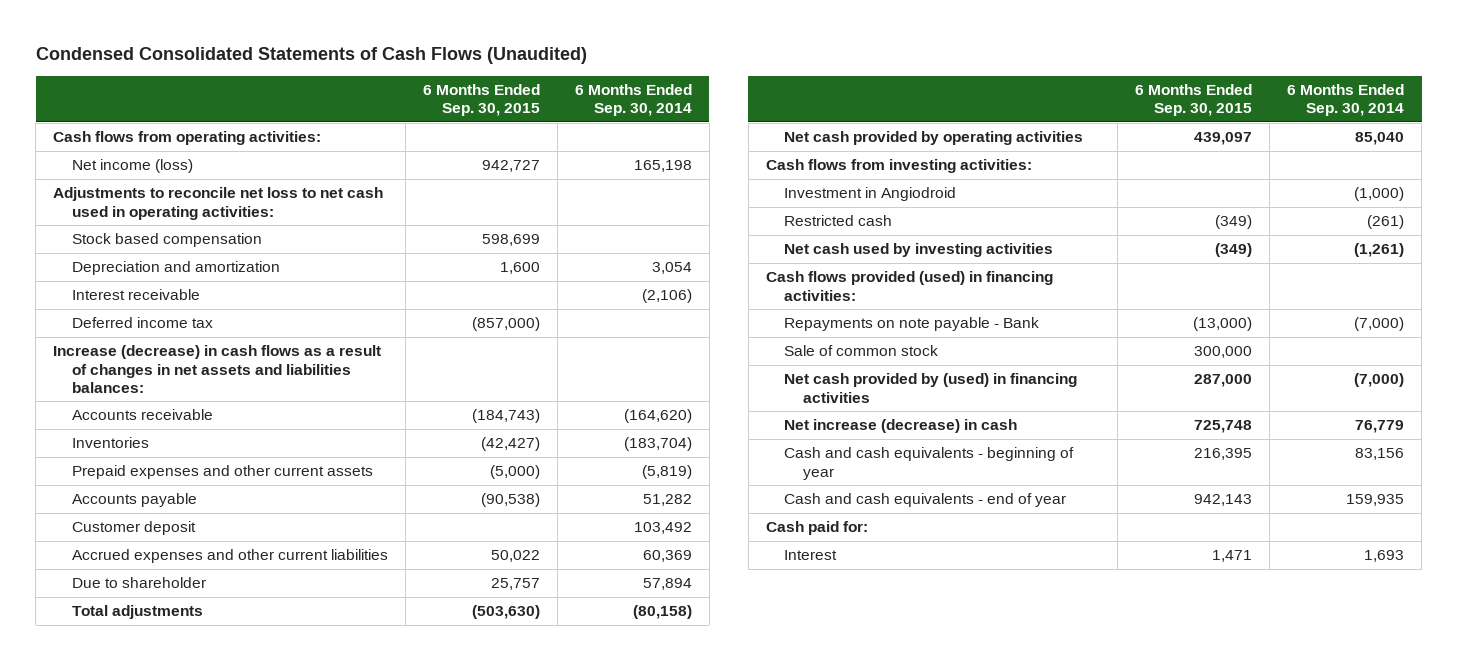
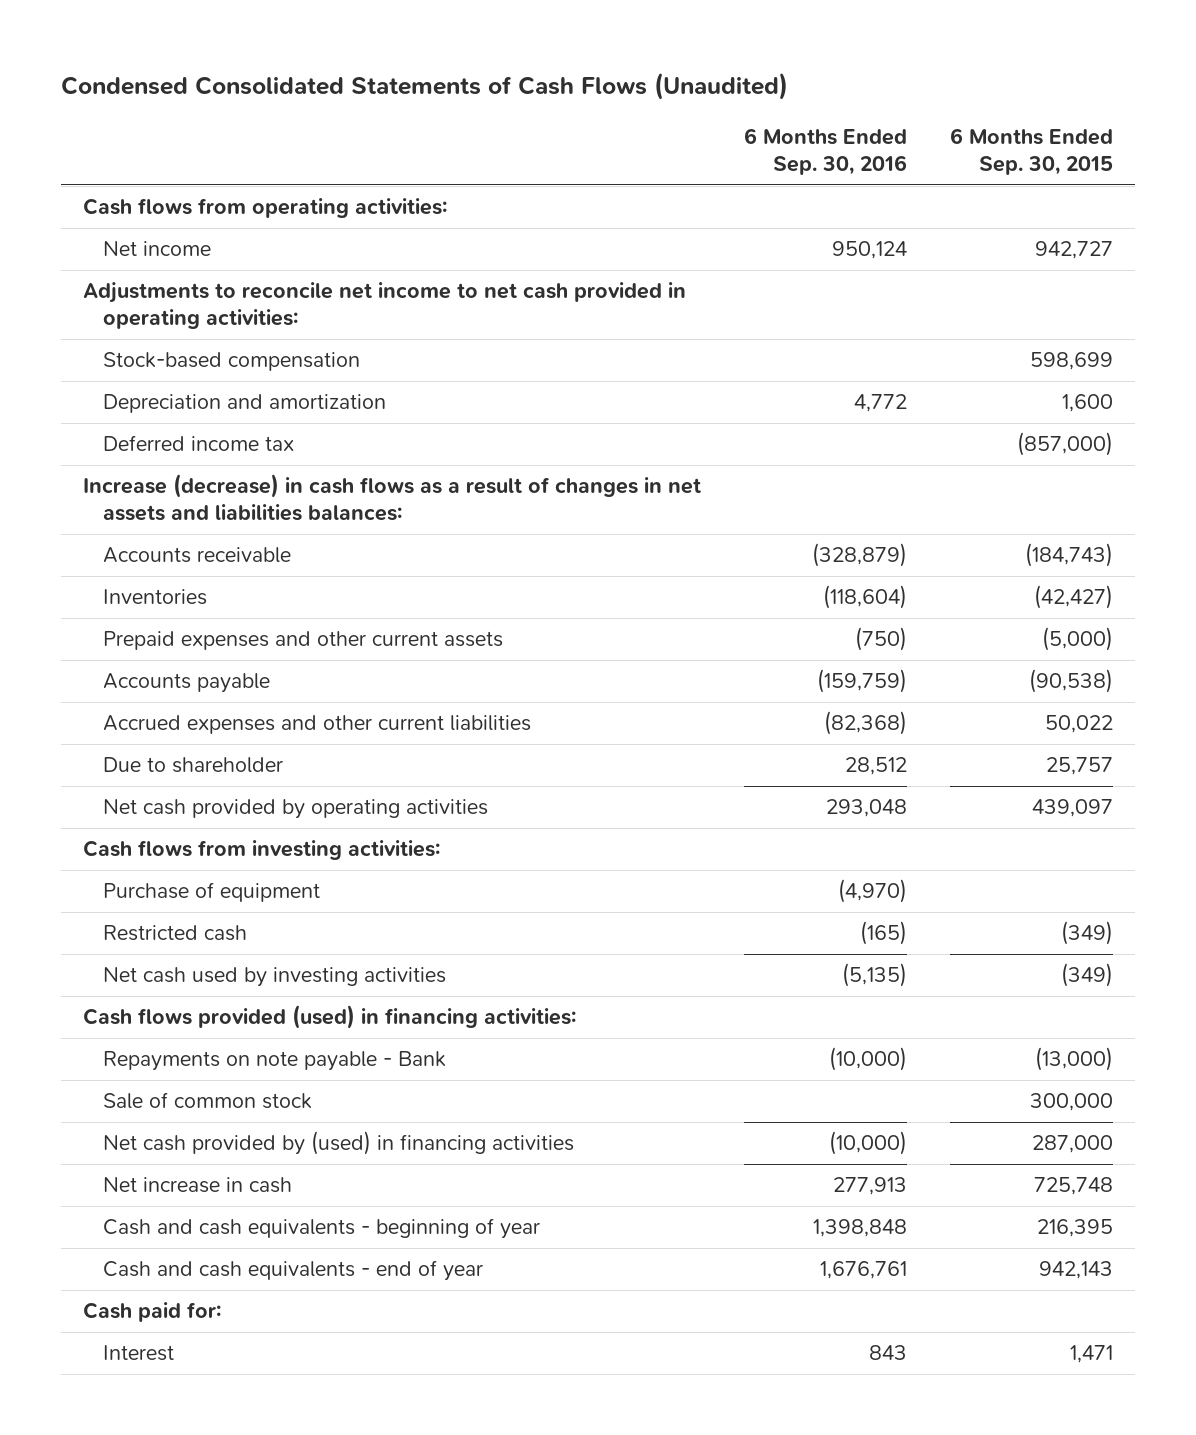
[574,84,692,117] 6 Months Ended Sep. 30, 2014 -> none
none -> [744,128,908,175] 6 Months Ended Sep. 30, 2016
[71,159,193,174] Net income (loss) -> [103,241,212,257] Net income
[53,187,384,220] Adjustments to reconcile net loss to net cash used in operating activities: -> [82,282,686,330] Adjustments to reconcile net income to net cash provided in operating activities:
[71,233,262,248] Stock based compensation -> [103,352,361,372] Stock-based compensation
[71,289,200,301] Interest receivable -> none
[71,521,196,536] Customer deposit -> none
[71,605,203,620] Total adjustments -> none
[784,187,957,202] Investment in Angiodroid -> none
none -> [103,882,321,903] Purchase of equipment
[784,419,1018,434] Net increase (decrease) in cash -> [103,1177,293,1194] Net increase in cash

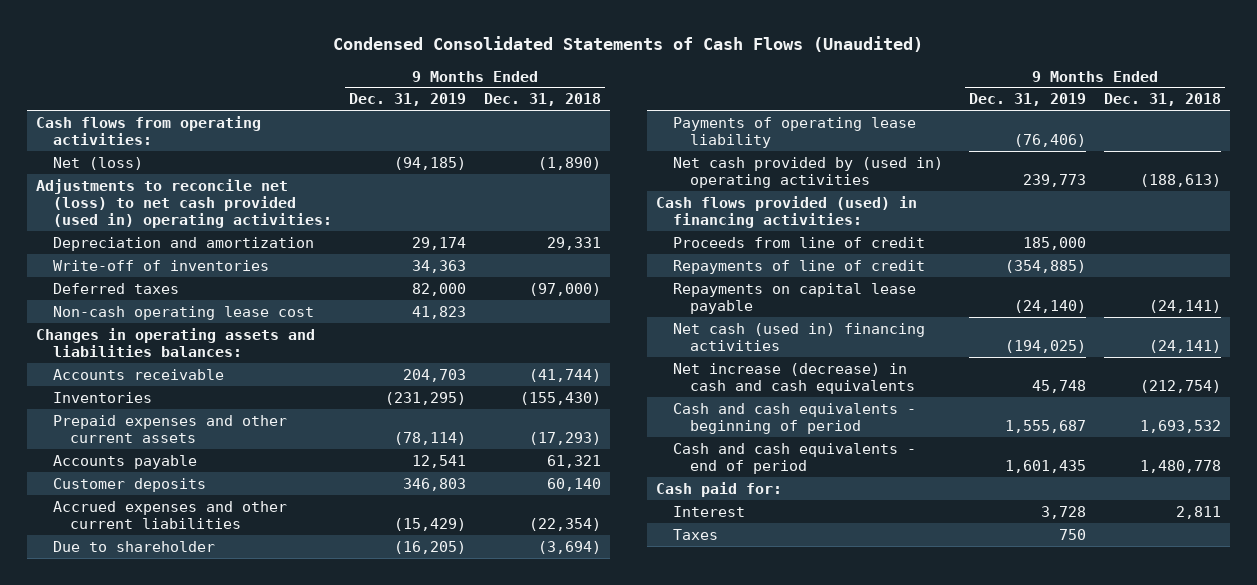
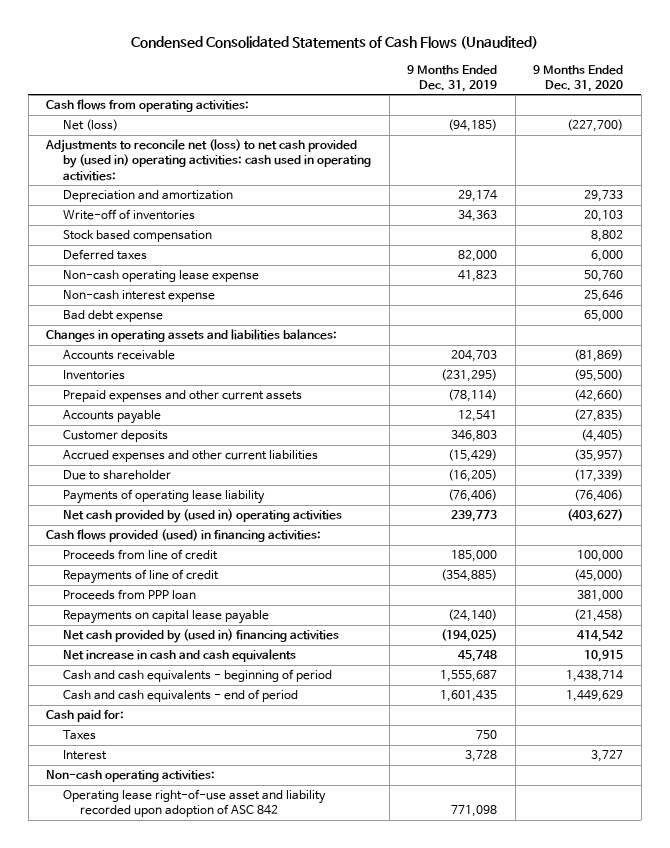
[483,93,601,107] Dec. 31, 2018 -> none
none -> [533,64,624,93] 9 Months Ended Dec. 31, 2020
[35,178,332,229] Adjustments to reconcile net (loss) to net cash provided (used in) operating activities: -> [45,139,372,181] Adjustments to reconcile net (loss) to net cash provided by (used in) operating activities: cash used in operating activities:
none -> [63,230,213,243] Stock based compensation
[52,305,314,320] Non-cash operating lease cost -> [63,270,260,283] Non-cash operating lease expense
none -> [63,290,216,303] Non-cash interest expense
none -> [63,310,164,323] Bad debt expense
none -> [63,589,197,601] Proceeds from PPP loan
[672,322,925,352] Net cash (used in) financing activities -> [63,629,340,644] Net cash provided by (used in) financing activities
[672,362,916,395] Net increase (decrease) in cash and cash equivalents -> [63,649,297,663] Net increase in cash and cash equivalents
[672,505,745,517] Interest -> [63,750,108,761] Interest
none -> [46,770,216,783] Non-cash operating activities:
none -> [63,789,327,818] Operating lease right-of-use asset and liability recorded upon adoption of ASC 842

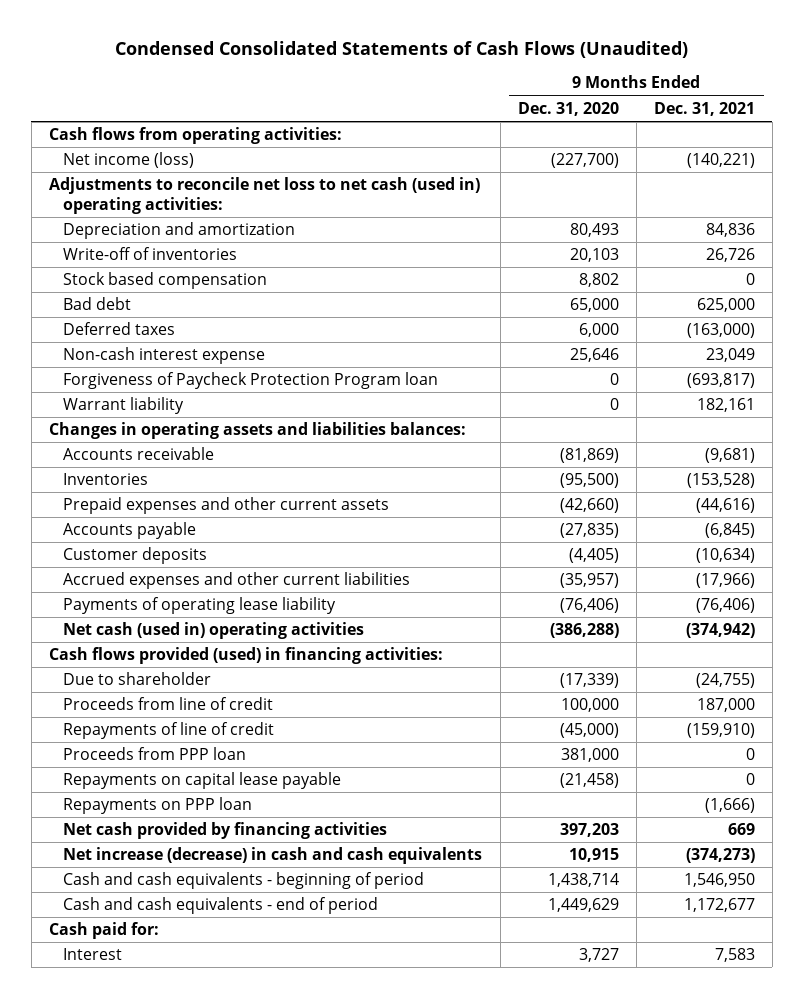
[407,64,498,93] 9 Months Ended Dec. 31, 2019 -> none
none -> [653,101,755,116] Dec. 31, 2021
[63,119,119,132] Net (loss) -> [63,152,195,169] Net income (loss)
[45,139,372,181] Adjustments to reconcile net (loss) to net cash provided by (used in) operating activities: cash used in operating activities: -> [48,177,480,214] Adjustments to reconcile net loss to net cash (used in) operating activities:
[584,190,624,203] 29,733 -> [569,223,619,238] 80,493
none -> [63,297,132,311] Bad debt
[63,270,260,283] Non-cash operating lease expense -> none
[63,310,164,323] Bad debt expense -> none
none -> [63,372,439,390] Forgiveness of Paycheck Protection Program loan
none -> [63,397,185,415] Warrant liability
[63,509,343,524] Net cash provided by (used in) operating activities -> [63,622,365,640] Net cash (used in) operating activities
[567,509,624,523] (403,627) -> [549,623,619,639] (386,288)
[63,470,172,481] Due to shareholder -> [63,672,212,686] Due to shareholder
none -> [63,797,253,815] Repayments on PPP loan
[63,629,340,644] Net cash provided by (used in) financing activities -> [63,822,388,840] Net cash provided by financing activities
[577,630,624,643] 414,542 -> [559,823,619,838] 397,203
[63,649,297,663] Net increase in cash and cash equivalents -> [63,847,483,865] Net increase (decrease) in cash and cash equivalents
[63,730,97,741] Taxes -> none
[46,770,216,783] Non-cash operating activities: -> none
[63,789,327,818] Operating lease right-of-use asset and liability recorded upon adoption of ASC 842 -> none

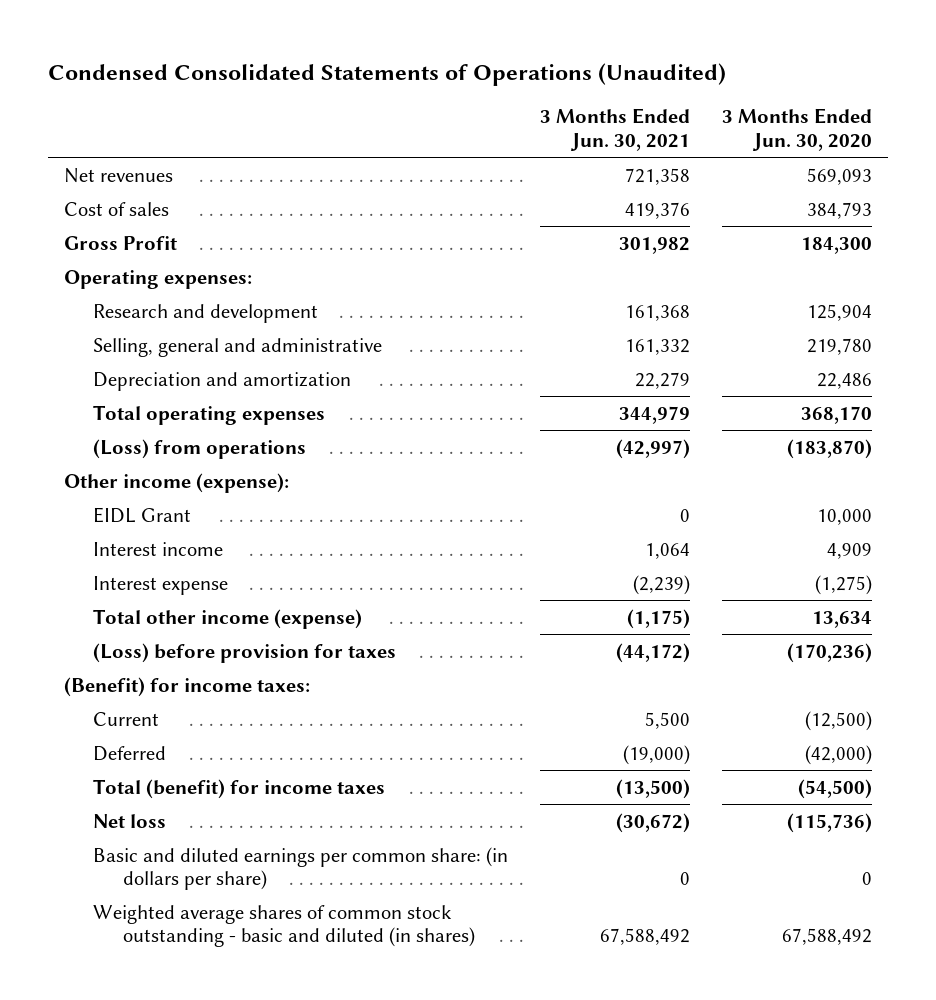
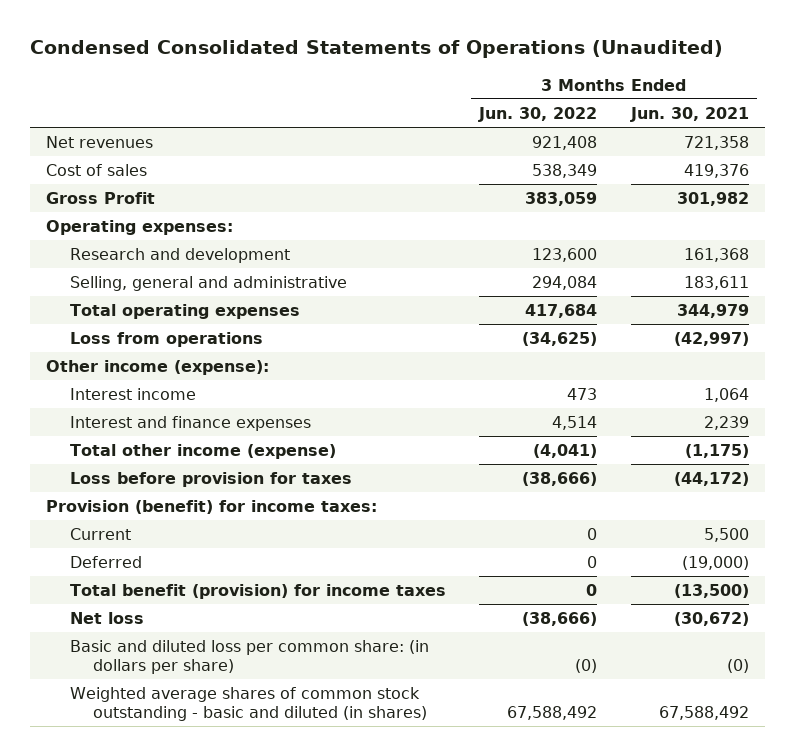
[721,108,872,152] 3 Months Ended Jun. 30, 2020 -> none
none -> [478,107,598,123] Jun. 30, 2022
[93,371,352,391] Depreciation and amortization -> none
[625,338,691,355] 161,332 -> [683,276,749,291] 183,611
[93,438,307,459] (Loss) from operations -> [69,332,263,348] Loss from operations
[93,506,192,523] EIDL Grant -> none
[93,575,229,595] Interest expense -> [69,416,311,432] Interest and finance expenses
[633,574,691,595] (2,239) -> [703,416,749,431] 2,239
[93,642,397,663] (Loss) before provision for taxes -> [69,472,352,488] Loss before provision for taxes
[64,676,311,697] (Benefit) for income taxes: -> [46,500,378,515] Provision (benefit) for income taxes:
[93,778,386,799] Total (benefit) for income taxes -> [69,584,446,600] Total benefit (provision) for income taxes
[93,846,509,891] Basic and diluted earnings per common share: (in dollars per share) -> [69,640,429,674] Basic and diluted loss per common share: (in dollars per share)
[680,872,691,886] 0 -> [726,658,749,673] (0)

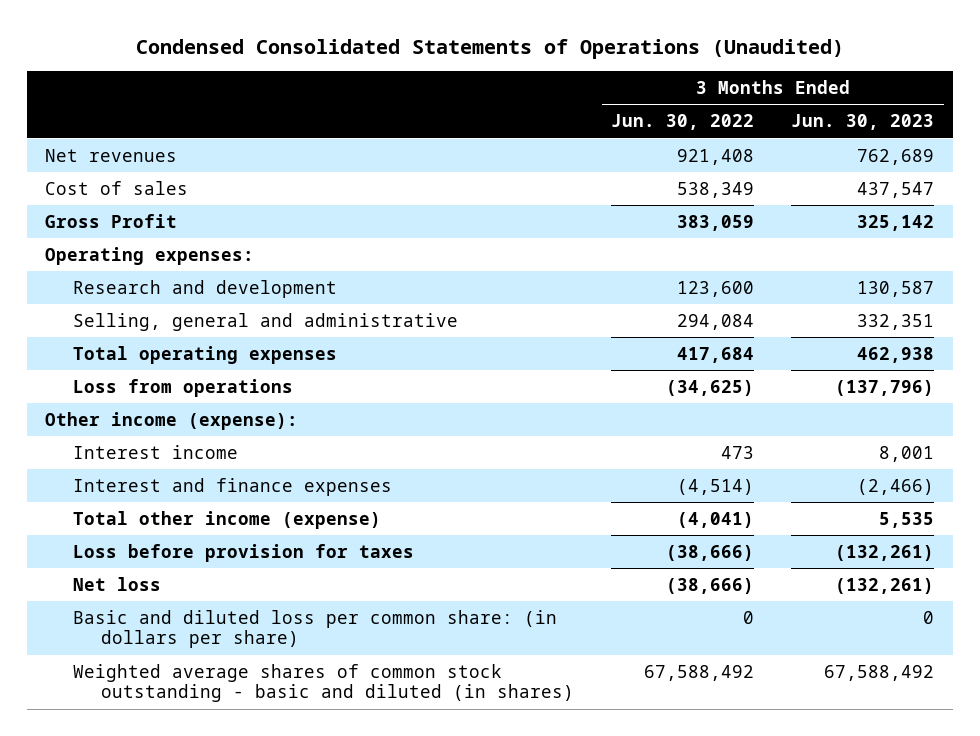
[629,107,749,123] Jun. 30, 2021 -> none
none -> [791,114,935,131] Jun. 30, 2023
[552,416,598,431] 4,514 -> [677,478,755,495] (4,514)
[46,500,378,515] Provision (benefit) for income taxes: -> none
[69,528,131,541] Current -> none
[69,556,142,569] Deferred -> none
[69,584,446,600] Total benefit (provision) for income taxes -> none
[575,658,598,673] (0) -> [743,610,755,624] 0

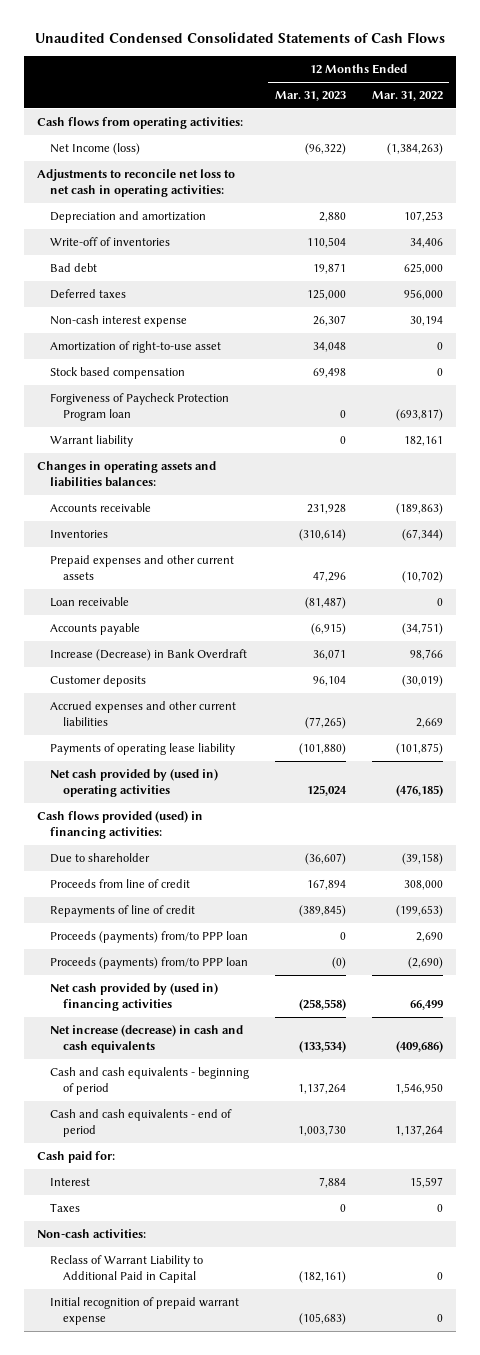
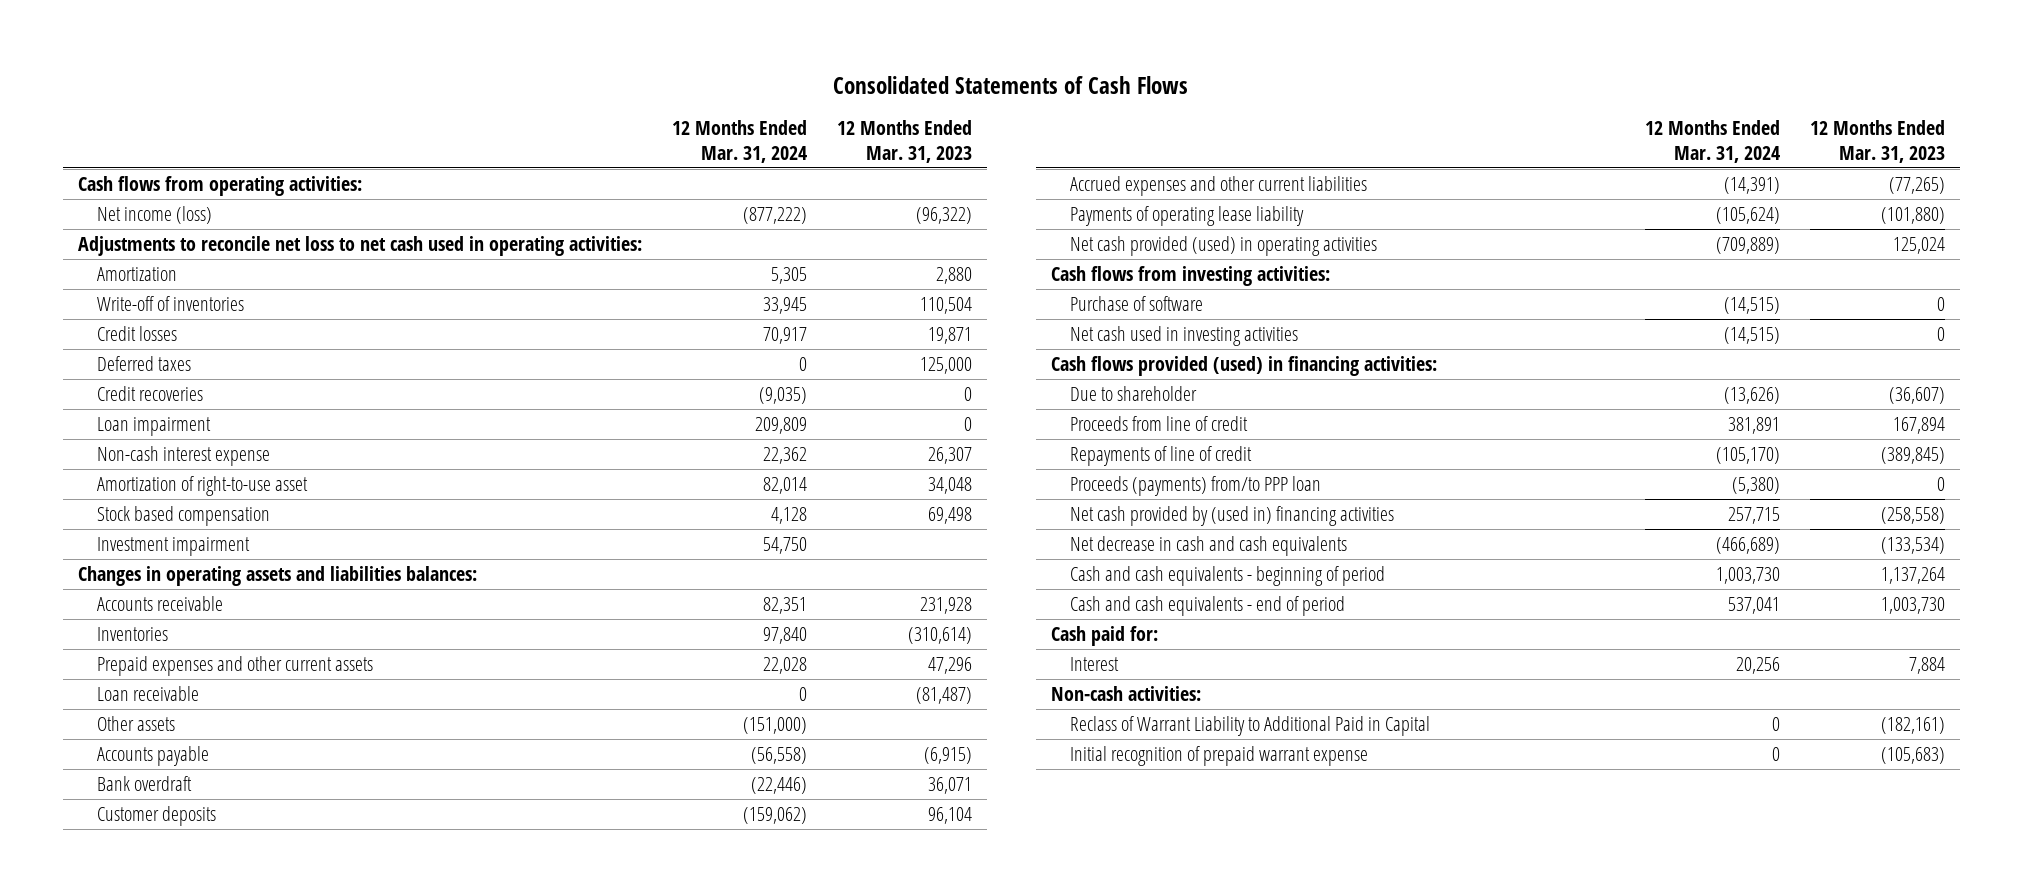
[34,32,445,44] Unaudited Condensed Consolidated Statements of Cash Flows -> [833,75,1189,94] Consolidated Statements of Cash Flows
[371,91,443,102] Mar. 31, 2022 -> none
none -> [672,120,808,163] 12 Months Ended Mar. 31, 2024
[49,143,140,156] Net Income (loss) -> [97,205,213,224] Net income (loss)
[36,169,235,198] Adjustments to reconcile net loss to net cash in operating activities: -> [78,235,643,256] Adjustments to reconcile net loss to net cash used in operating activities:
[49,211,206,224] Depreciation and amortization -> [97,266,178,281] Amortization
[49,263,97,273] Bad debt -> [97,325,178,341] Credit losses
none -> [97,385,204,401] Credit recoveries
none -> [97,416,212,436] Loan impairment
[49,393,229,422] Forgiveness of Paycheck Protection Program loan -> none
[49,435,133,448] Warrant liability -> none
none -> [97,536,251,556] Investment impairment
none -> [97,715,176,731] Other assets
[49,649,247,662] Increase (Decrease) in Bank Overdraft -> [97,775,193,791] Bank overdraft
[49,769,218,798] Net cash provided by (used in) operating activities -> [1070,235,1378,256] Net cash provided (used) in operating activities
none -> [1051,265,1331,286] Cash flows from investing activities:
none -> [1070,295,1204,311] Purchase of software
none -> [1070,325,1299,346] Net cash used in investing activities
[49,957,248,970] Proceeds (payments) from/to PPP loan -> none
[49,1025,243,1054] Net increase (decrease) in cash and cash equivalents -> [1070,535,1348,556] Net decrease in cash and cash equivalents
[49,1203,80,1213] Taxes -> none

